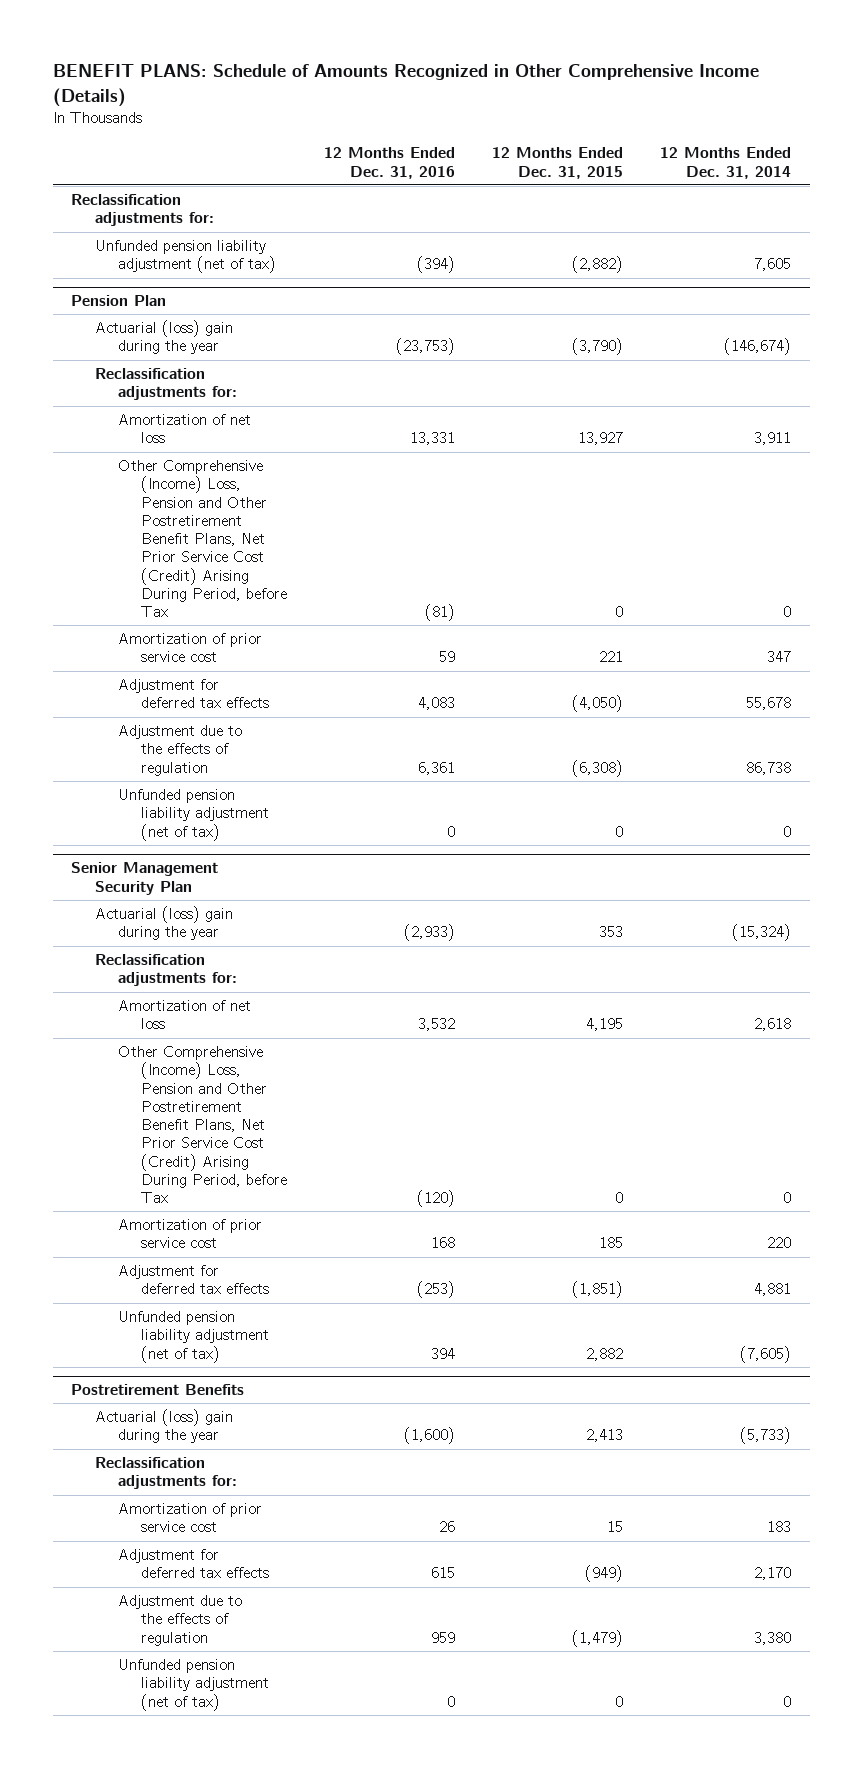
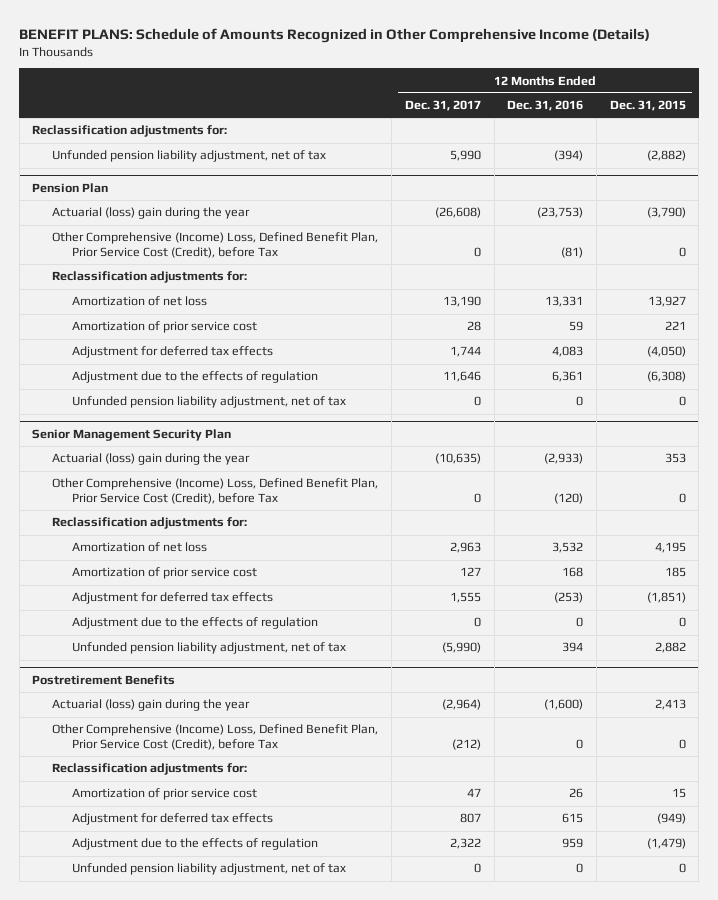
[660,147,792,179] 12 Months Ended Dec. 31, 2014 -> none
none -> [404,100,481,112] Dec. 31, 2017
[94,240,277,274] Unfunded pension liability adjustment (net of tax) -> [52,150,327,163] Unfunded pension liability adjustment, net of tax
none -> [52,232,379,259] Other Comprehensive (Income) Loss, Defined Benefit Plan, Prior Service Cost (Credit), before Tax
[118,460,288,618] Other Comprehensive (Income) Loss, Pension and Other Postretirement Benefit Plans, Net Prior Service Cost (Credit) Arising During Period, before Tax -> none
[118,789,270,841] Unfunded pension liability adjustment (net of tax) -> [72,396,347,409] Unfunded pension liability adjustment, net of tax
none -> [52,478,379,505] Other Comprehensive (Income) Loss, Defined Benefit Plan, Prior Service Cost (Credit), before Tax
[118,1046,288,1204] Other Comprehensive (Income) Loss, Pension and Other Postretirement Benefit Plans, Net Prior Service Cost (Credit) Arising During Period, before Tax -> none
none -> [72,617,319,630] Adjustment due to the effects of regulation
[118,1311,270,1363] Unfunded pension liability adjustment (net of tax) -> [72,642,347,655] Unfunded pension liability adjustment, net of tax
none -> [52,724,379,751] Other Comprehensive (Income) Loss, Defined Benefit Plan, Prior Service Cost (Credit), before Tax
[118,1659,270,1711] Unfunded pension liability adjustment (net of tax) -> [72,863,347,876] Unfunded pension liability adjustment, net of tax

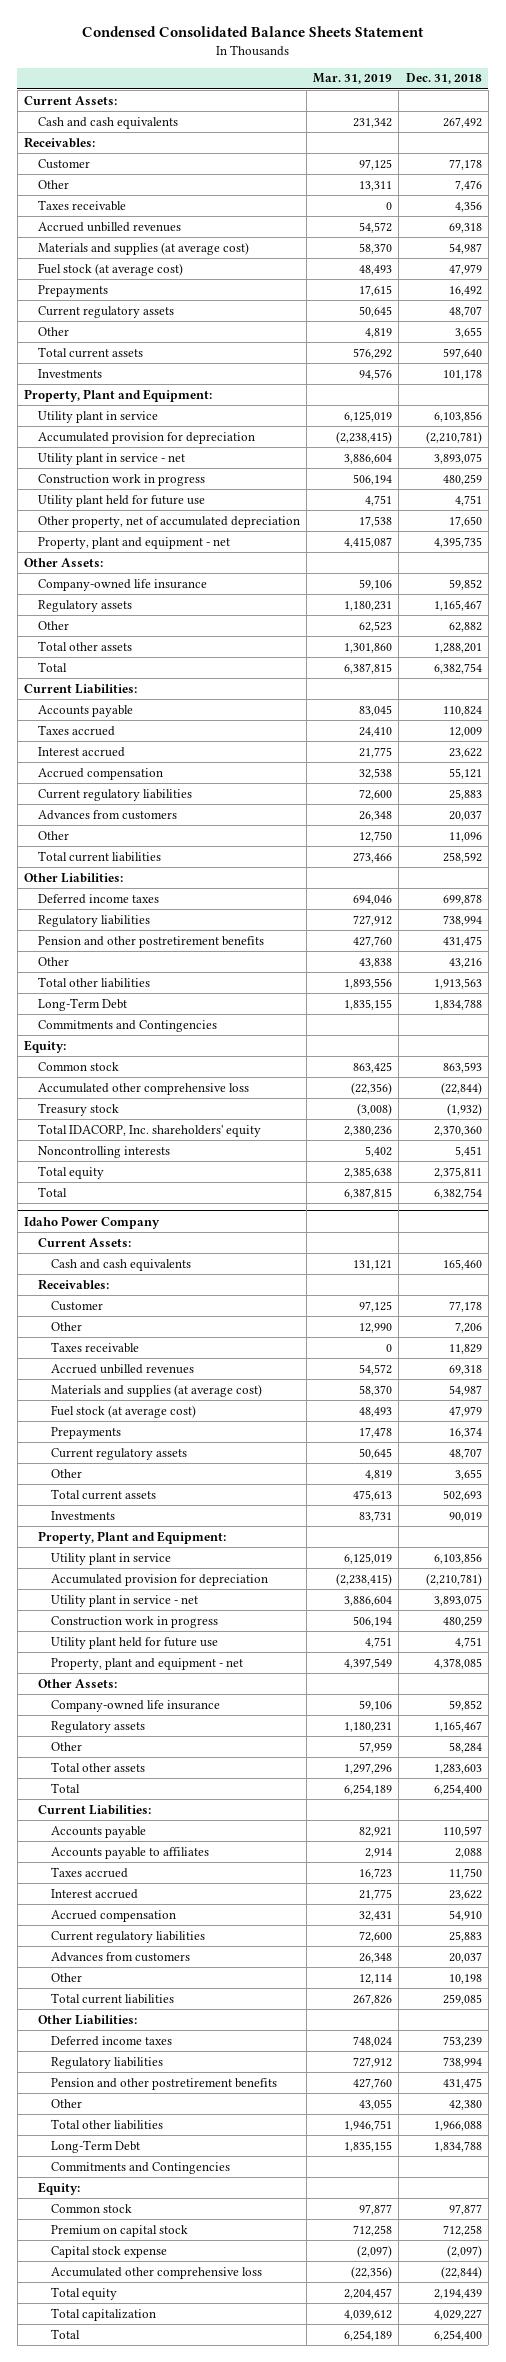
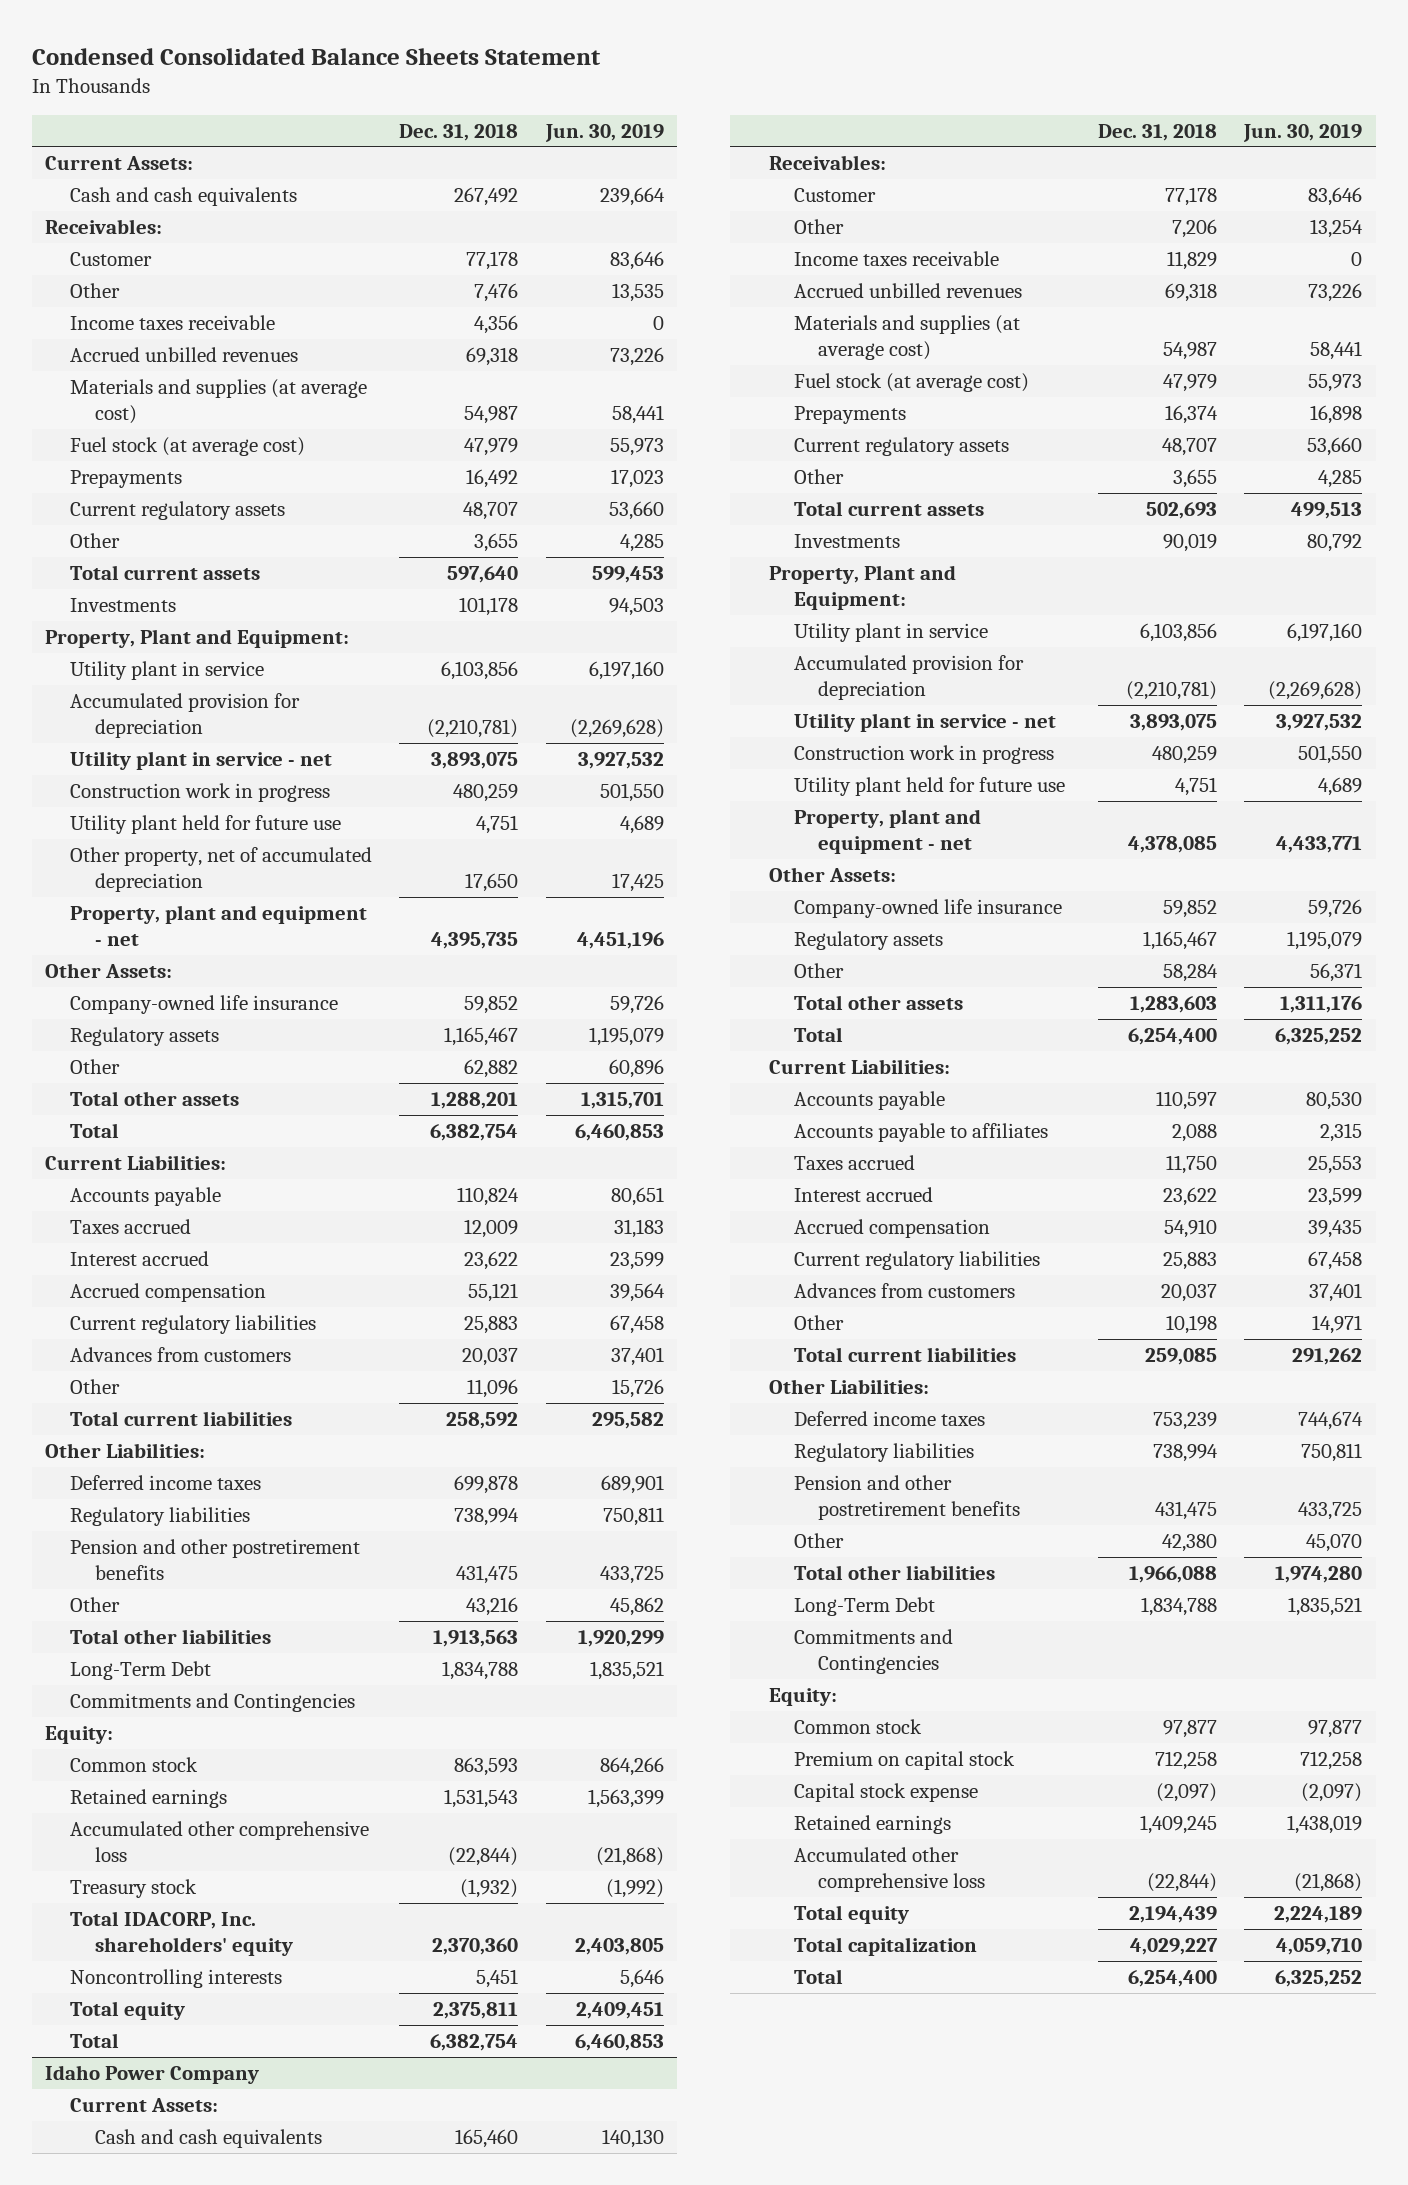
[313,73,393,85] Mar. 31, 2019 -> none
none -> [544,123,664,142] Jun. 30, 2019
[37,199,126,211] Taxes receivable -> [70,314,276,330] Income taxes receivable
none -> [70,1788,228,1808] Retained earnings
[50,1341,139,1353] Taxes receivable -> [793,250,999,266] Income taxes receivable
none -> [793,1814,951,1834] Retained earnings

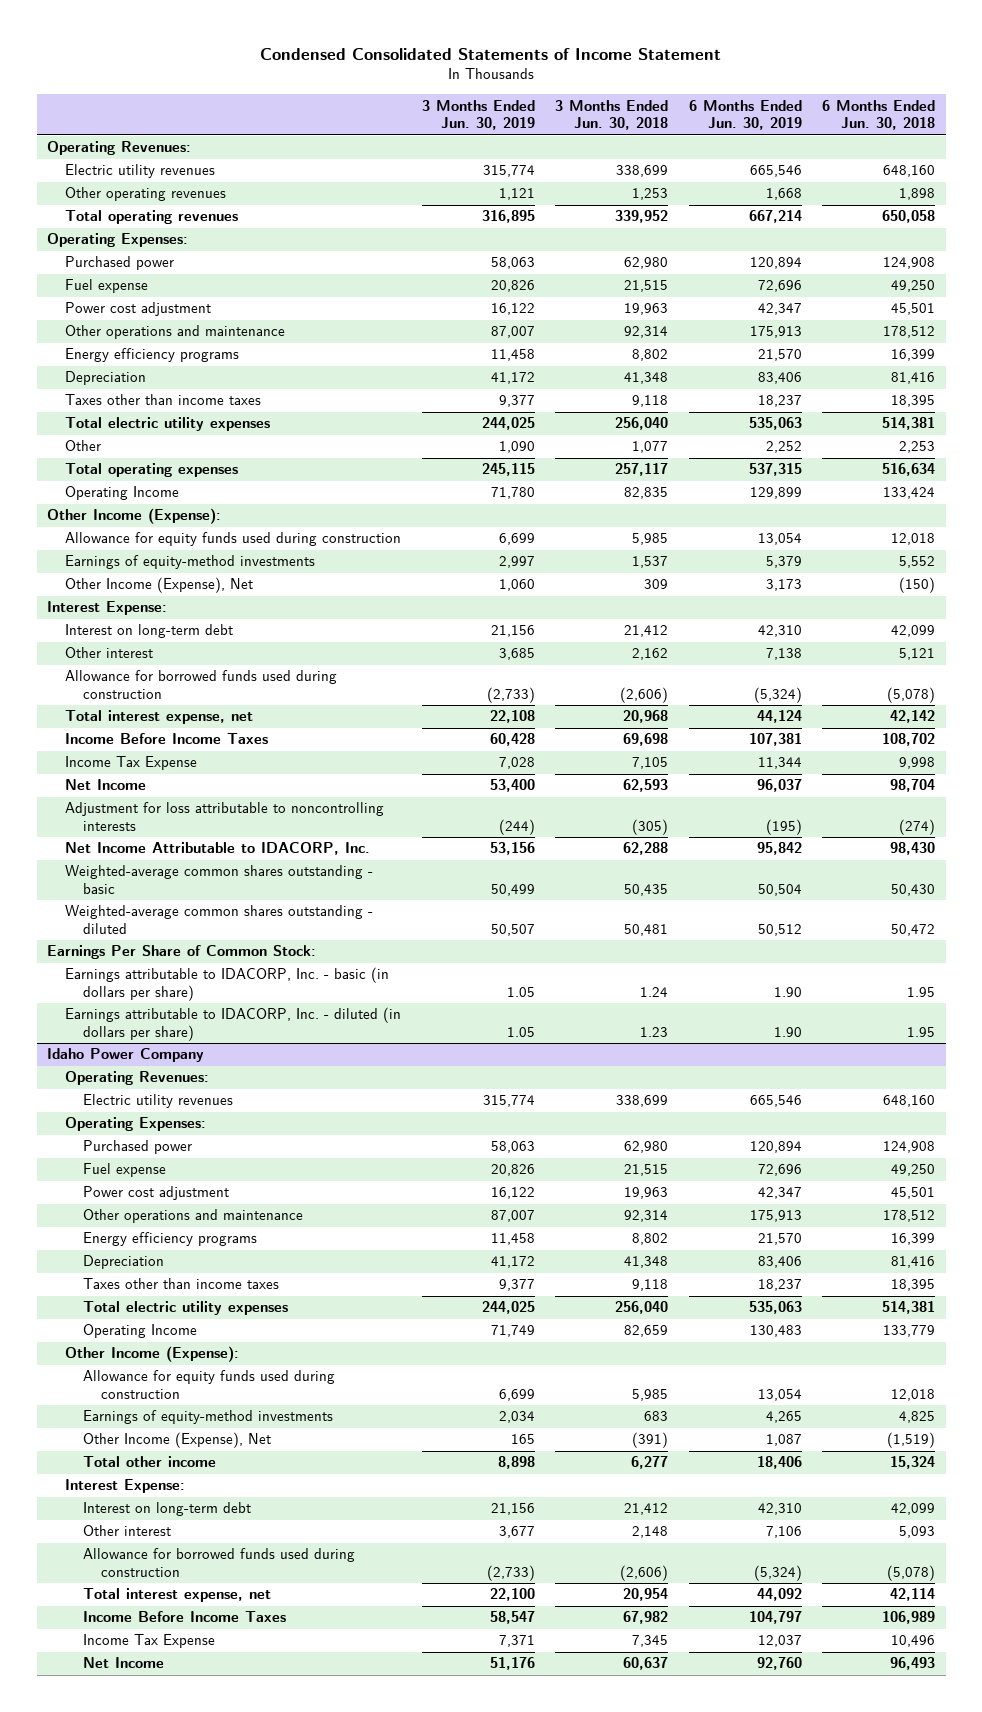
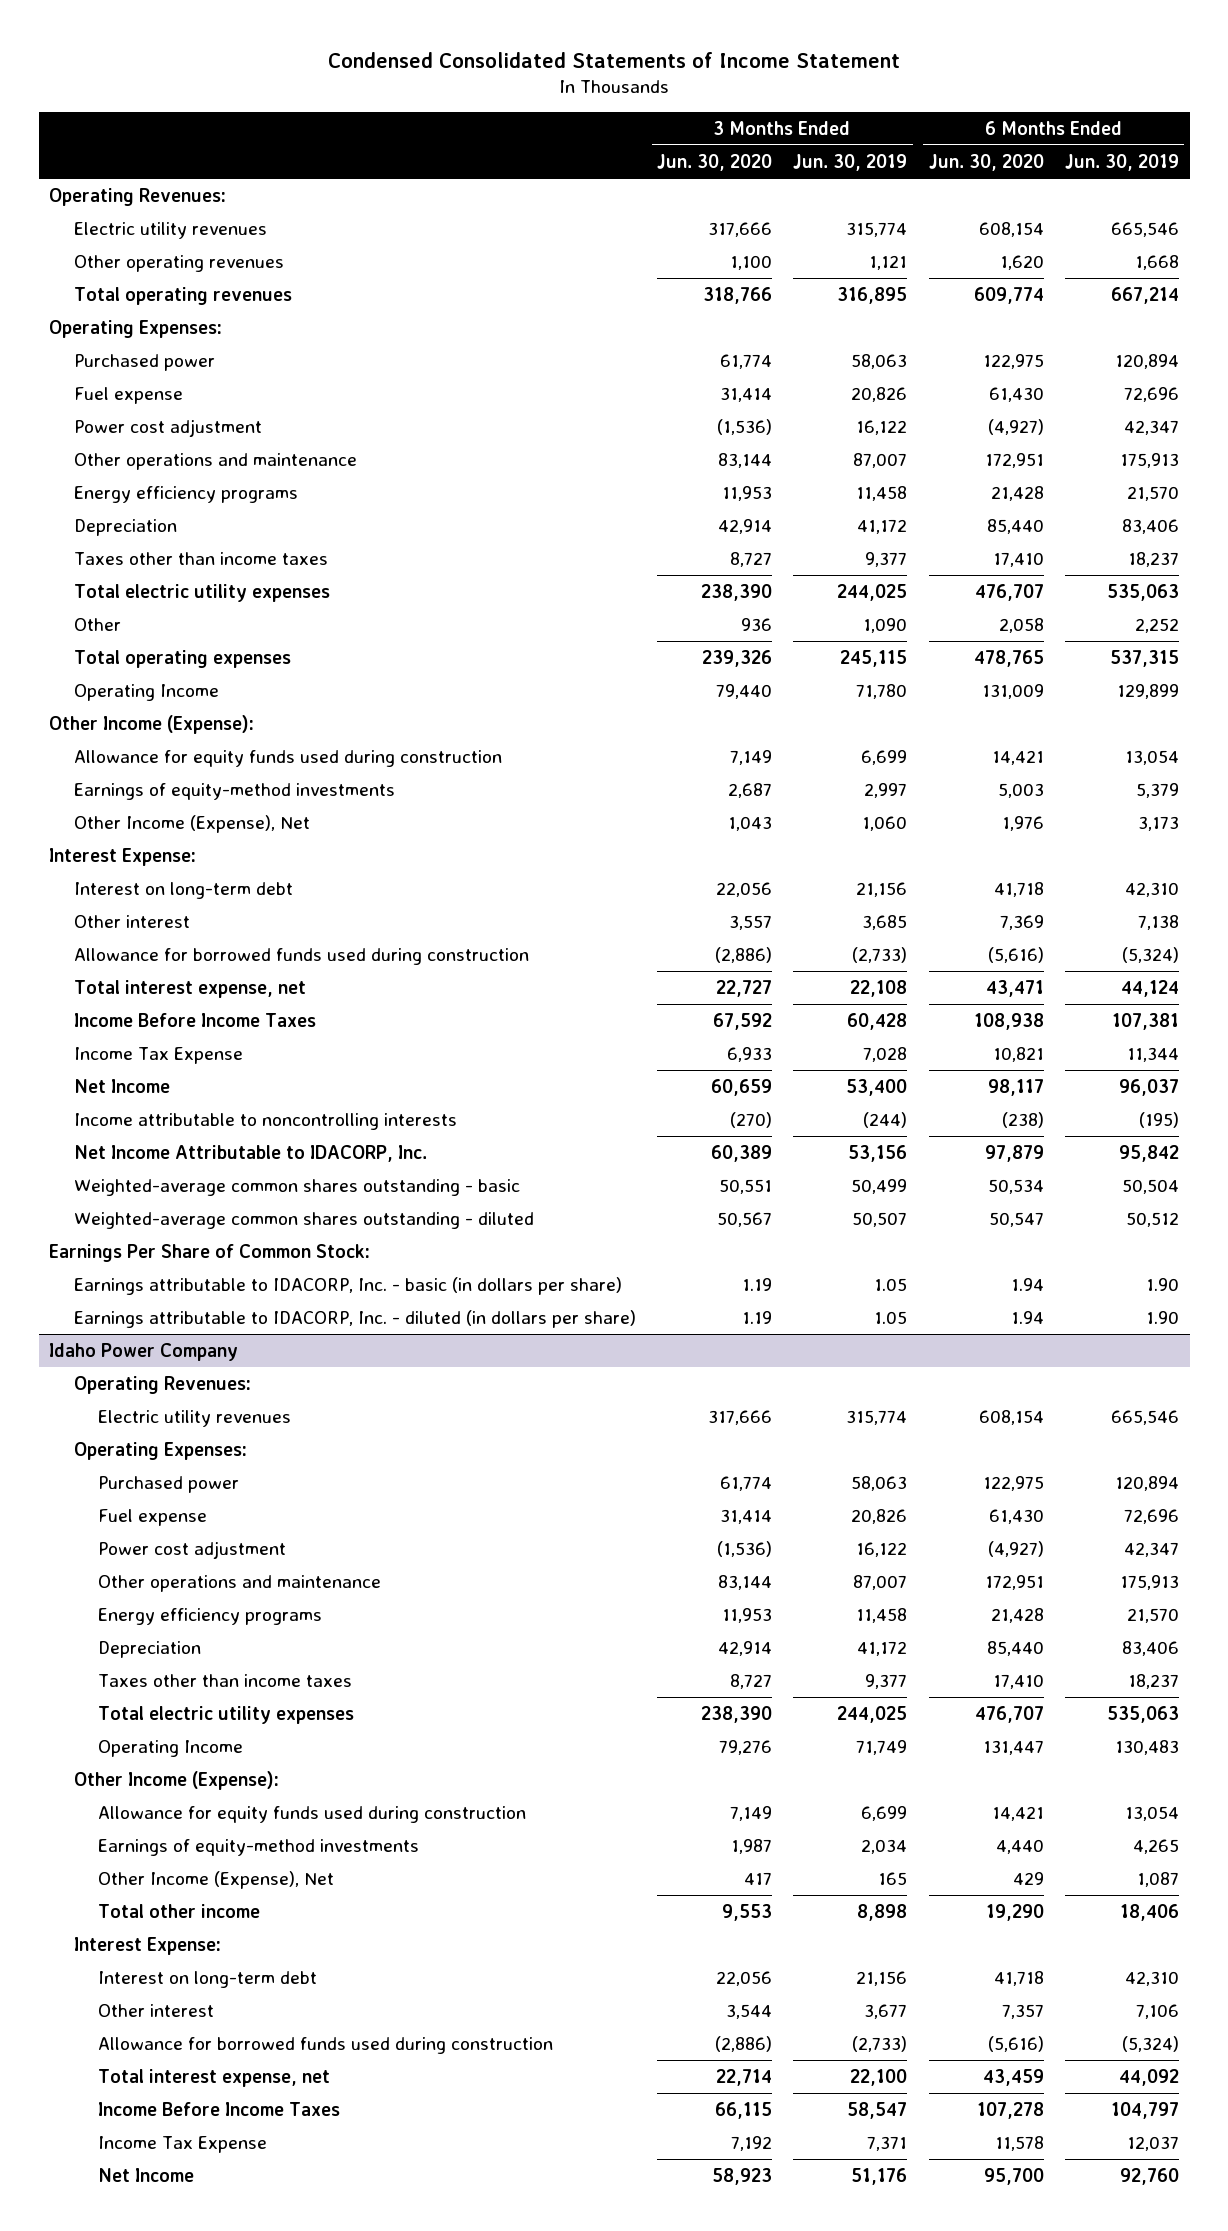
[555,99,669,131] 3 Months Ended Jun. 30, 2018 -> none
[822,99,936,131] 6 Months Ended Jun. 30, 2018 -> none
none -> [657,153,773,171] Jun. 30, 2020
none -> [928,153,1044,171] Jun. 30, 2020
[65,802,385,832] Adjustment for loss attributable to noncontrolling interests -> [73,1112,457,1130] Income attributable to noncontrolling interests

